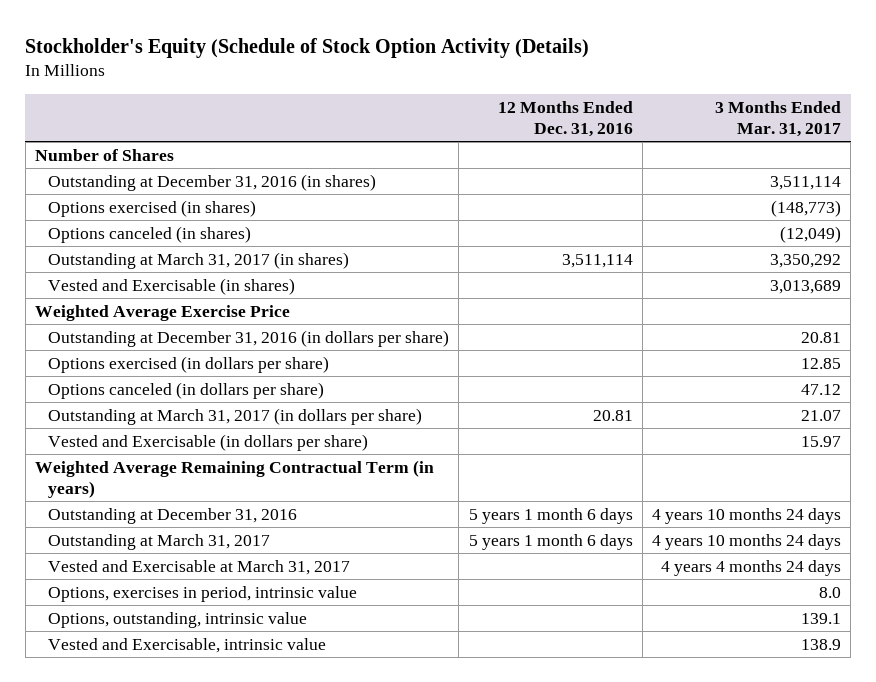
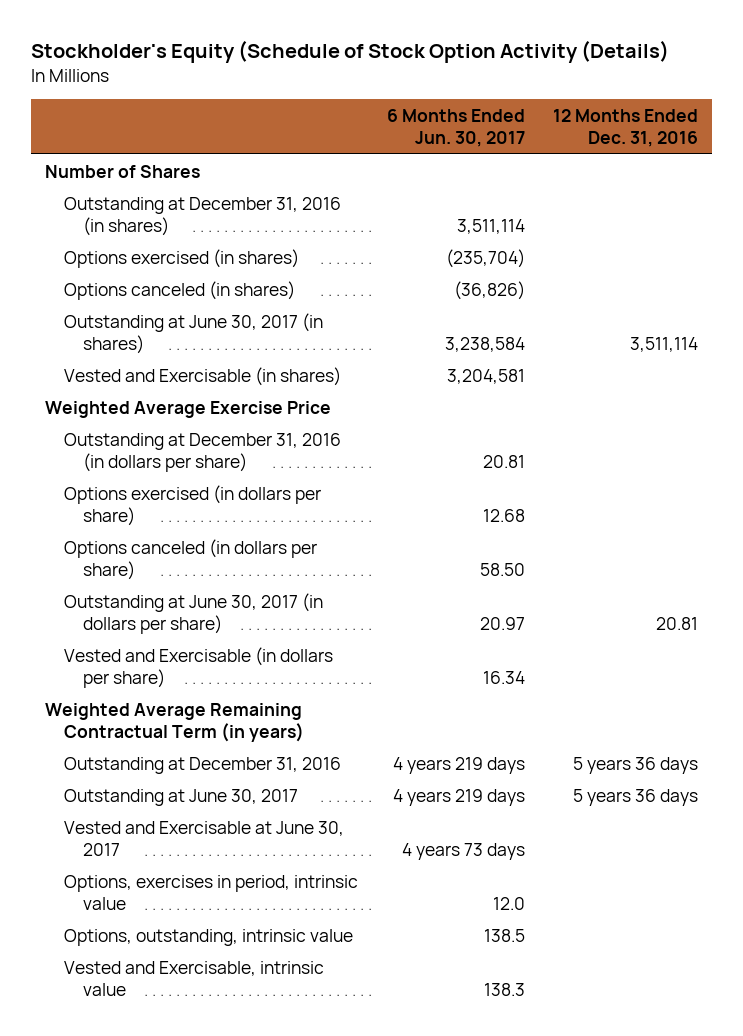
[715,100,842,137] 3 Months Ended Mar. 31, 2017 -> none
none -> [386,108,525,148] 6 Months Ended Jun. 30, 2017
[48,251,350,269] Outstanding at March 31, 2017 (in shares) -> [64,312,324,354] Outstanding at June 30, 2017 (in shares)
[48,407,423,425] Outstanding at March 31, 2017 (in dollars per share) -> [64,592,324,634] Outstanding at June 30, 2017 (in dollars per share)
[468,507,633,524] 5 years 1 month 6 days -> [572,756,698,774] 5 years 36 days
[48,533,271,550] Outstanding at March 31, 2017 -> [64,788,299,806] Outstanding at June 30, 2017
[468,533,633,550] 5 years 1 month 6 days -> [572,788,698,806] 5 years 36 days
[48,559,351,575] Vested and Exercisable at March 31, 2017 -> [64,820,345,856] Vested and Exercisable at June 30, 2017

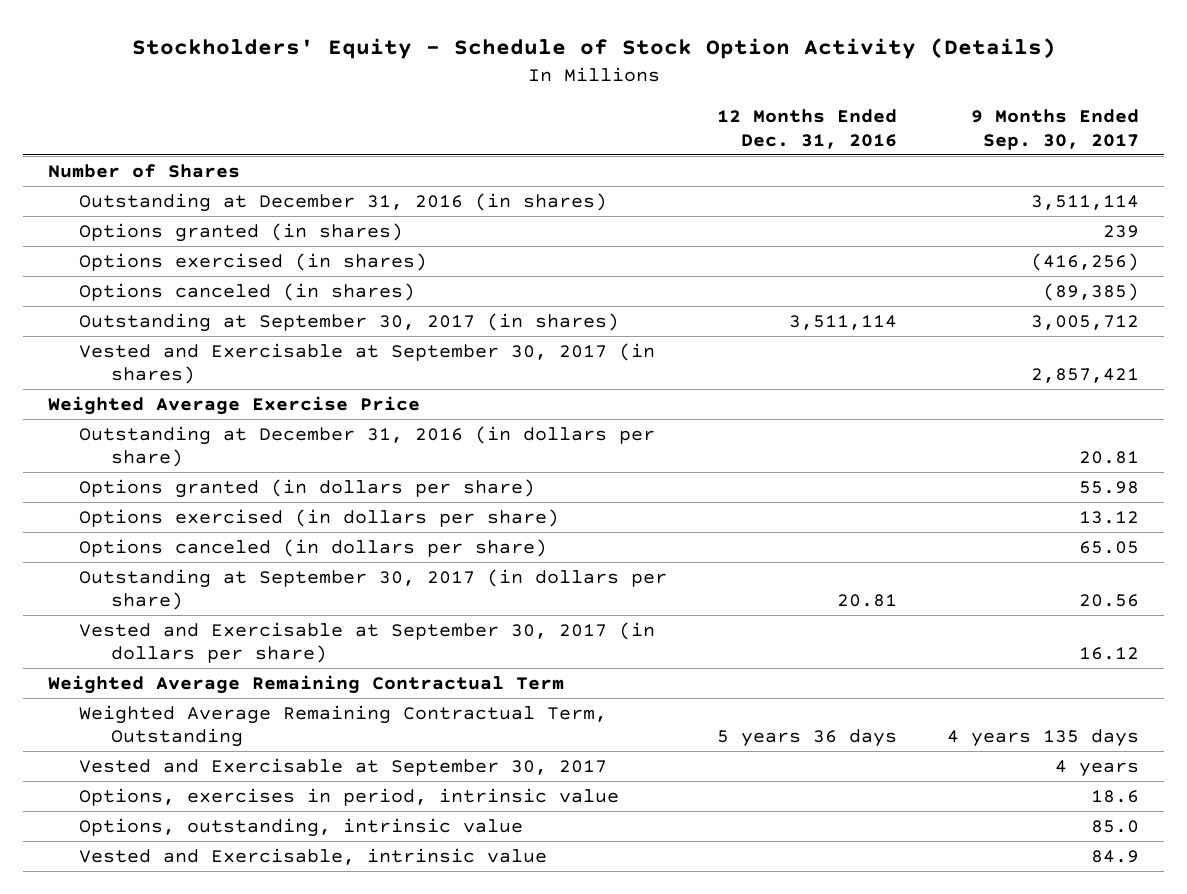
[31,40,670,64] Stockholder's Equity (Schedule of Stock Option Activity (Details) -> [131,38,1056,60] Stockholders' Equity - Schedule of Stock Option Activity (Details)
[386,108,525,148] 6 Months Ended Jun. 30, 2017 -> none
none -> [971,108,1140,150] 9 Months Ended Sep. 30, 2017
none -> [79,222,404,242] Options granted (in shares)
[64,312,324,354] Outstanding at June 30, 2017 (in shares) -> [79,312,620,332] Outstanding at September 30, 2017 (in shares)
[64,366,342,386] Vested and Exercisable (in shares) -> [79,342,656,385] Vested and Exercisable at September 30, 2017 (in shares)
none -> [79,478,536,498] Options granted (in dollars per share)
[64,788,299,806] Outstanding at June 30, 2017 -> none
[64,592,324,634] Outstanding at June 30, 2017 (in dollars per share) -> [79,568,668,611] Outstanding at September 30, 2017 (in dollars per share)
[64,646,334,688] Vested and Exercisable (in dollars per share) -> [79,621,656,664] Vested and Exercisable at September 30, 2017 (in dollars per share)
[45,702,305,742] Weighted Average Remaining Contractual Term (in years) -> [48,674,565,694] Weighted Average Remaining Contractual Term
[64,756,342,774] Outstanding at December 31, 2016 -> [79,704,608,748] Weighted Average Remaining Contractual Term, Outstanding
[64,820,345,856] Vested and Exercisable at June 30, 2017 -> [79,757,608,776] Vested and Exercisable at September 30, 2017

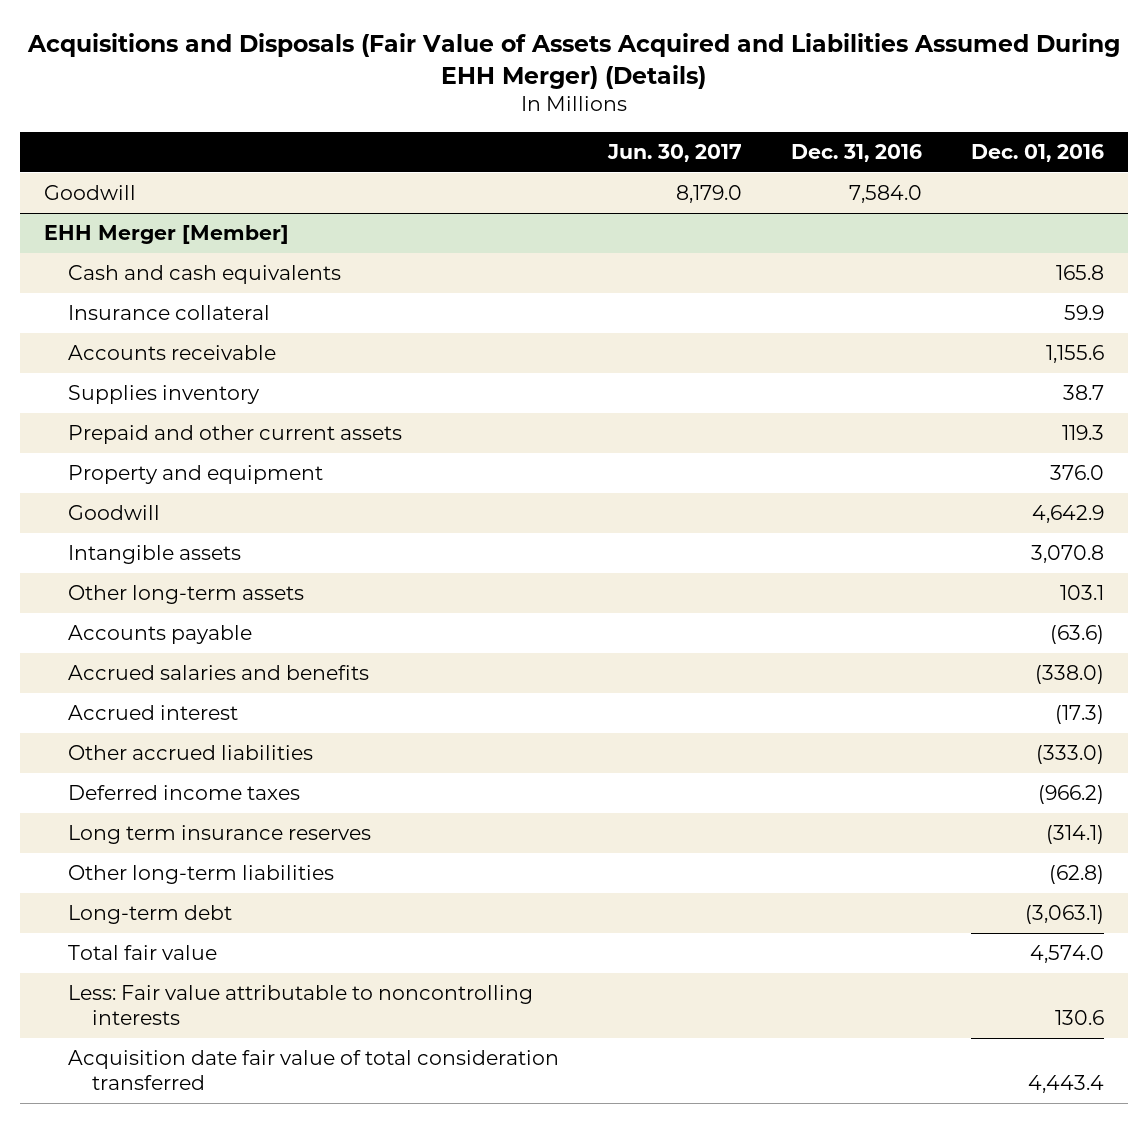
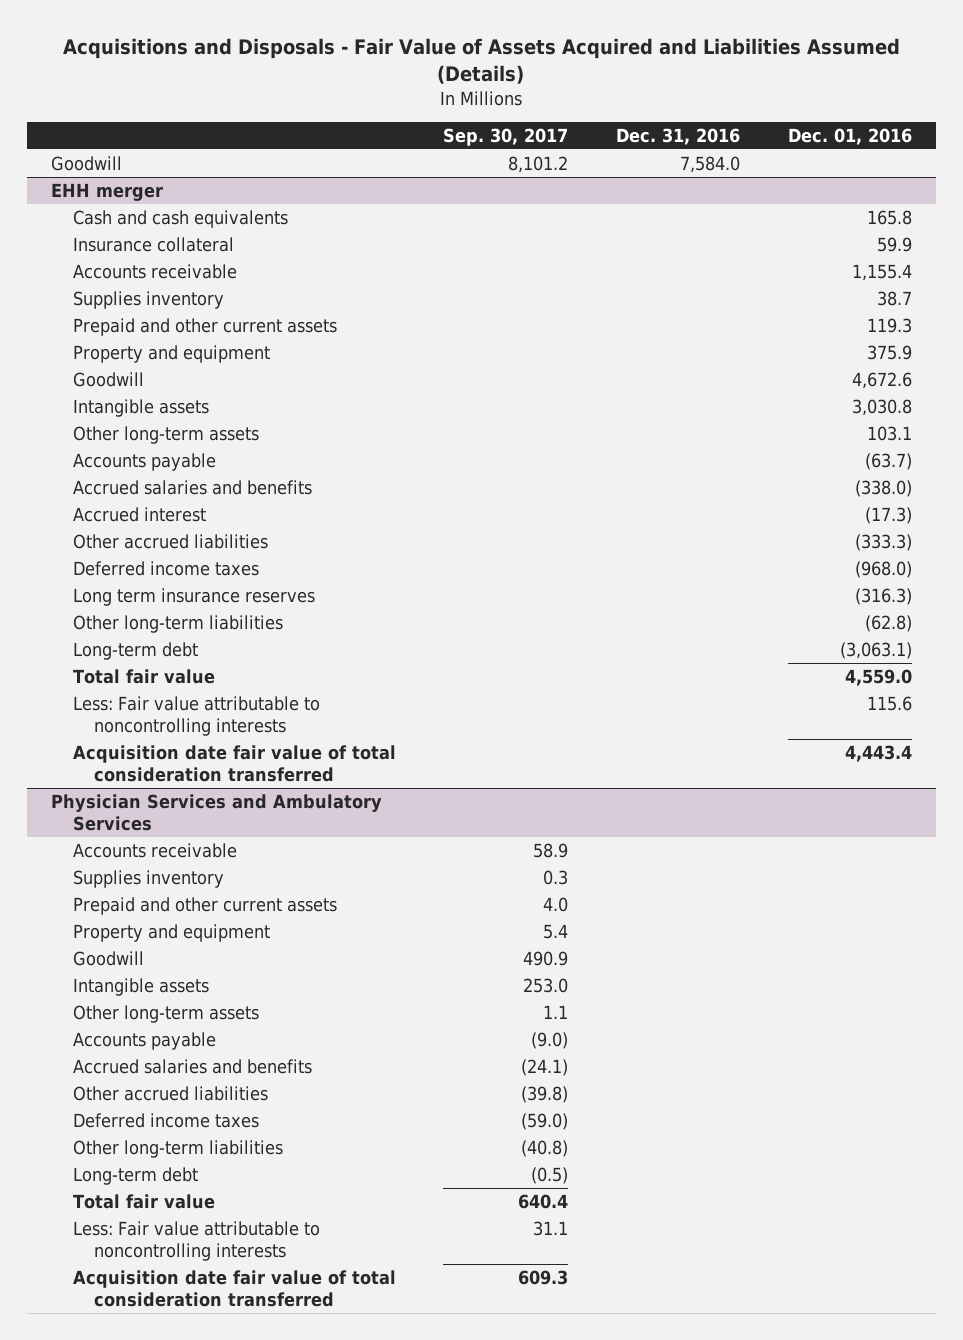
[26,32,1120,89] Acquisitions and Disposals (Fair Value of Assets Acquired and Liabilities Assumed During EHH Merger) (Details) -> [63,38,901,85] Acquisitions and Disposals - Fair Value of Assets Acquired and Liabilities Assumed (Details)
[607,144,743,163] Jun. 30, 2017 -> none
none -> [443,127,569,146] Sep. 30, 2017
[44,225,290,245] EHH Merger [Member] -> [51,182,164,201] EHH merger
[1045,345,1104,364] 1,155.6 -> [851,263,912,281] 1,155.4
[1049,465,1104,481] 376.0 -> [866,344,912,360] 375.9
[1031,505,1104,524] 4,642.9 -> [851,371,912,389] 4,672.6
[1030,545,1104,564] 3,070.8 -> [851,398,912,416] 3,030.8
[1049,625,1104,645] (63.6) -> [864,452,912,470] (63.7)
[1035,745,1104,765] (333.0) -> [854,533,912,551] (333.3)
[1037,785,1104,805] (966.2) -> [854,560,912,578] (968.0)
[1045,825,1104,845] (314.1) -> [854,587,912,605] (316.3)
[1029,945,1104,964] 4,574.0 -> [844,668,912,686] 4,559.0
[1054,1009,1104,1025] 130.6 -> [866,695,912,711] 115.6
none -> [51,793,383,831] Physician Services and Ambulatory Services
none -> [72,842,237,858] Accounts receivable
none -> [72,869,224,888] Supplies inventory
none -> [72,896,337,915] Prepaid and other current assets
none -> [72,923,270,942] Property and equipment
none -> [72,950,144,966] Goodwill
none -> [72,977,209,996] Intangible assets
none -> [72,1004,259,1023] Other long-term assets
none -> [72,1031,216,1050] Accounts payable
none -> [72,1058,312,1074] Accrued salaries and benefits
none -> [72,1085,268,1101] Other accrued liabilities
none -> [72,1112,259,1128] Deferred income taxes
none -> [72,1139,283,1158] Other long-term liabilities
none -> [72,1166,198,1185] Long-term debt
none -> [72,1193,215,1209] Total fair value
none -> [72,1220,320,1261] Less: Fair value attributable to noncontrolling interests
none -> [72,1269,396,1307] Acquisition date fair value of total consideration transferred

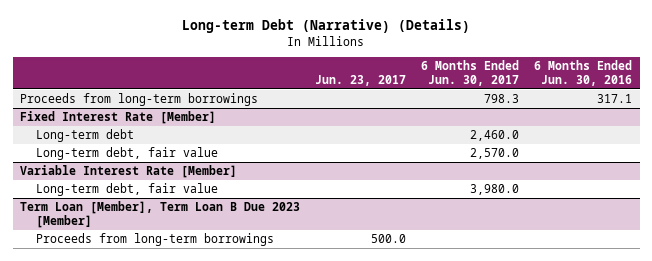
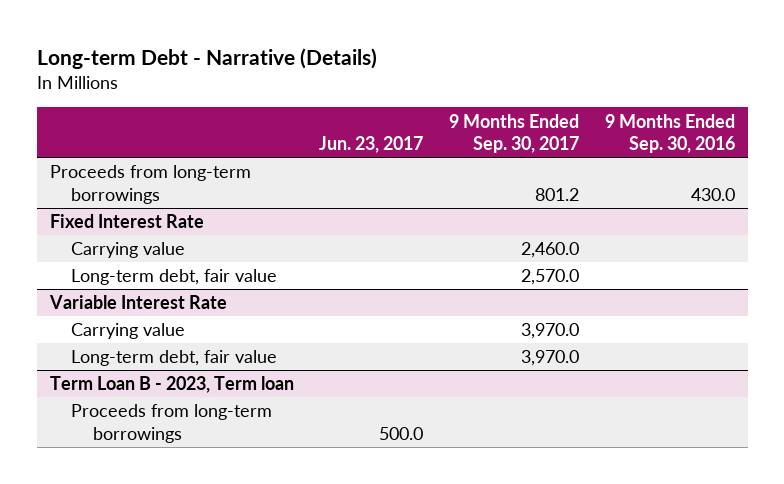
[182,19,471,34] Long-term Debt (Narrative) (Details) -> [36,47,377,69] Long-term Debt - Narrative (Details)
[421,60,520,86] 6 Months Ended Jun. 30, 2017 -> none
[534,60,633,86] 6 Months Ended Jun. 30, 2016 -> none
none -> [448,113,579,154] 9 Months Ended Sep. 30, 2017
none -> [604,113,735,154] 9 Months Ended Sep. 30, 2016
[20,111,217,125] Fixed Interest Rate [Member] -> [49,214,204,229] Fixed Interest Rate
[36,129,135,143] Long-term debt -> [71,242,186,259] Carrying value
[20,165,238,179] Variable Interest Rate [Member] -> [48,295,227,310] Variable Interest Rate
none -> [71,323,186,340] Carrying value
[20,201,301,228] Term Loan [Member], Term Loan B Due 2023 [Member] -> [49,376,294,394] Term Loan B - 2023, Term loan

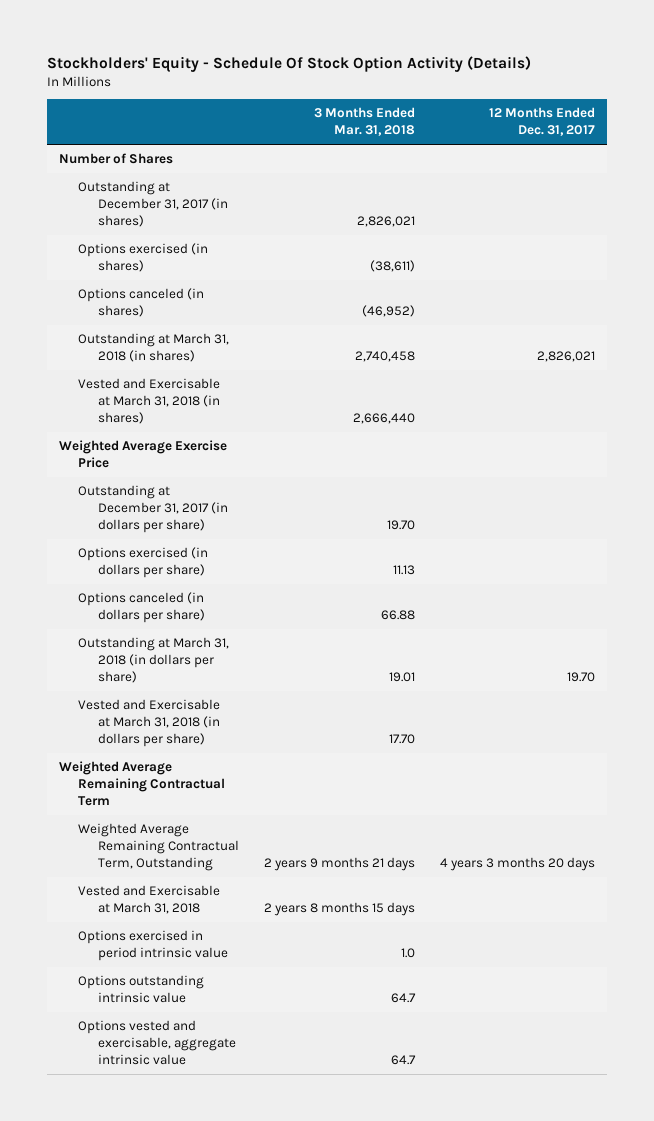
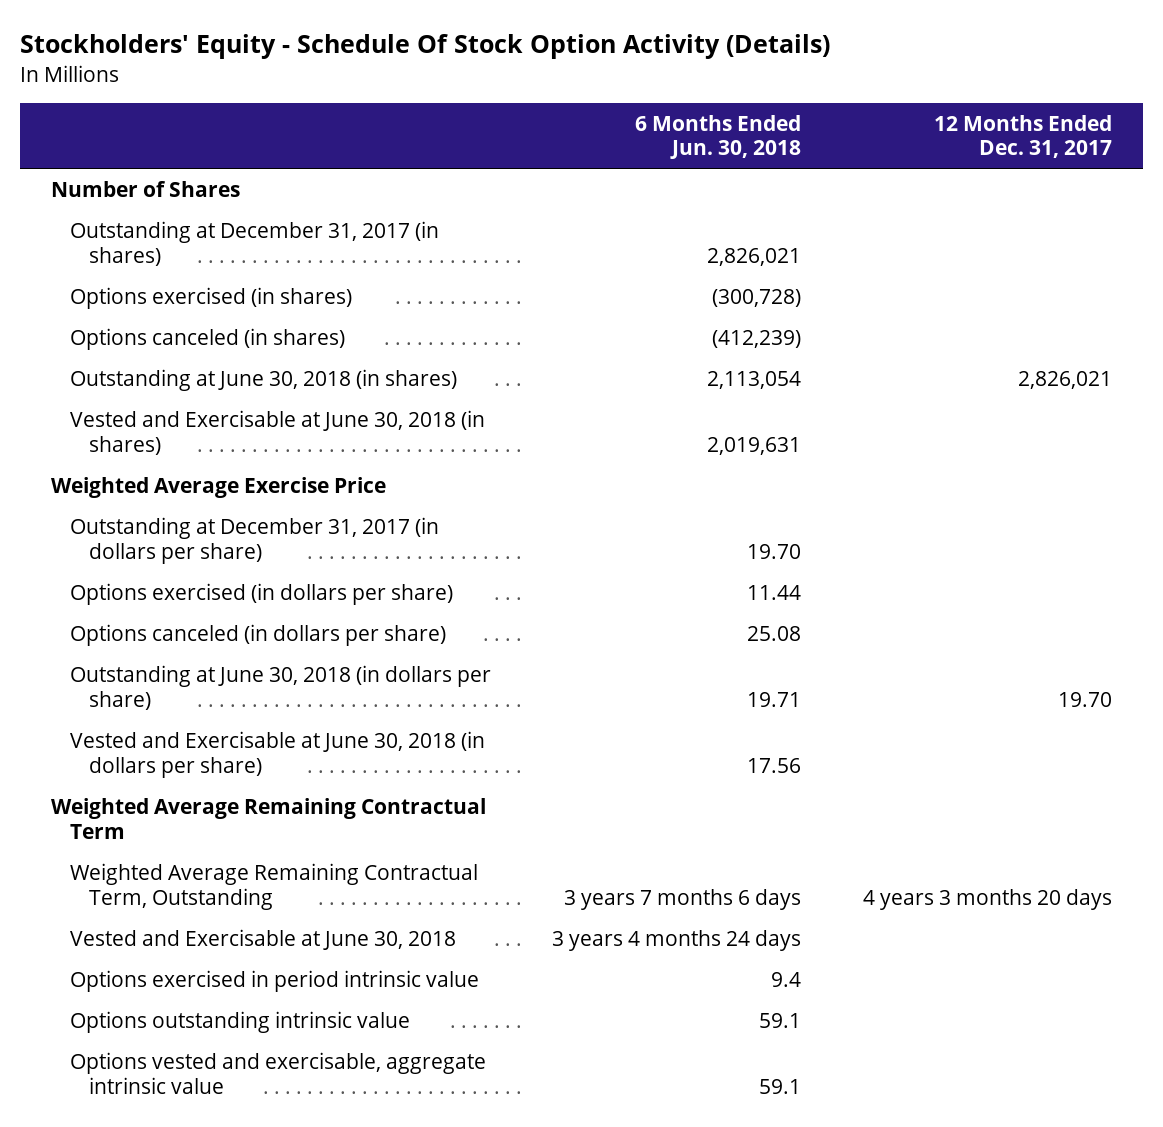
[313,107,415,137] 3 Months Ended Mar. 31, 2018 -> none
none -> [635,114,802,160] 6 Months Ended Jun. 30, 2018
[78,333,230,363] Outstanding at March 31, 2018 (in shares) -> [69,369,457,392] Outstanding at June 30, 2018 (in shares)
[78,378,221,425] Vested and Exercisable at March 31, 2018 (in shares) -> [69,410,485,455] Vested and Exercisable at June 30, 2018 (in shares)
[78,637,230,684] Outstanding at March 31, 2018 (in dollars per share) -> [69,665,491,710] Outstanding at June 30, 2018 (in dollars per share)
[78,699,221,748] Vested and Exercisable at March 31, 2018 (in dollars per share) -> [69,731,485,778] Vested and Exercisable at June 30, 2018 (in dollars per share)
[78,885,221,915] Vested and Exercisable at March 31, 2018 -> [69,929,456,951] Vested and Exercisable at June 30, 2018

